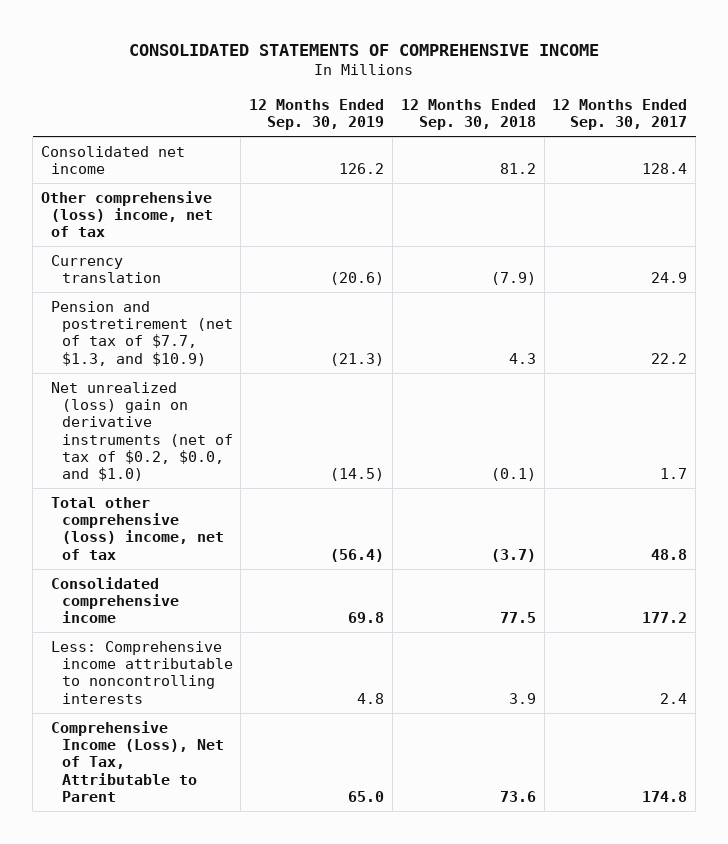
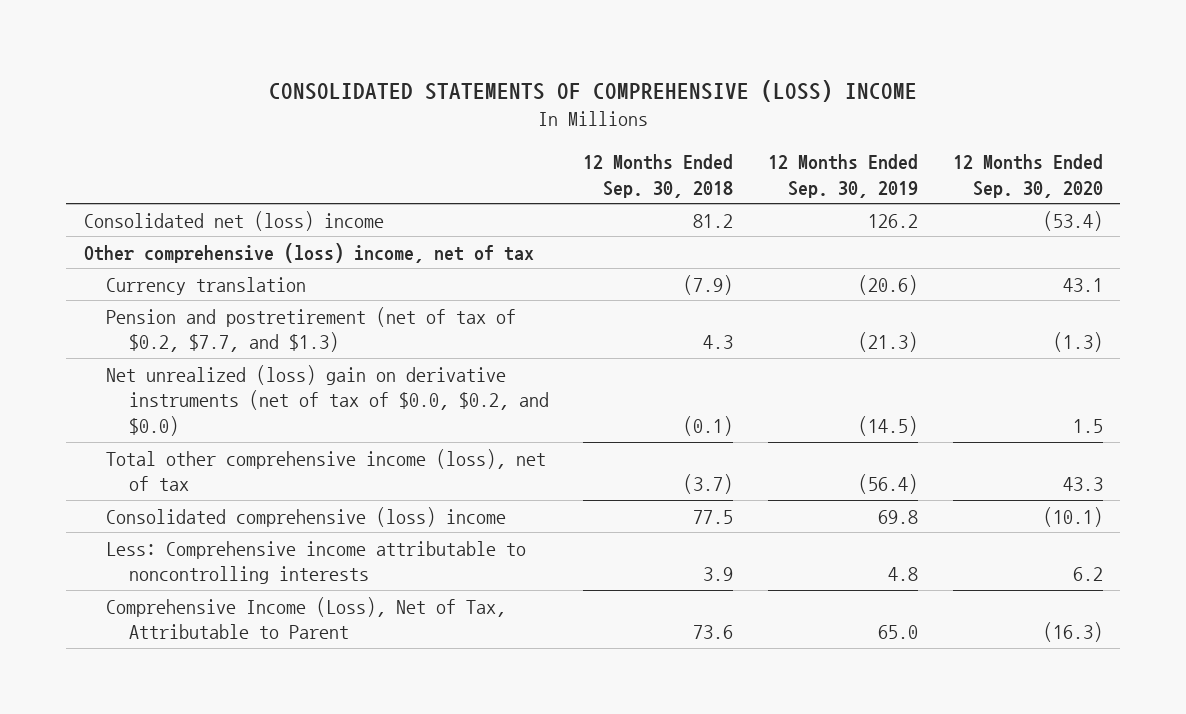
[129,43,600,56] CONSOLIDATED STATEMENTS OF COMPREHENSIVE INCOME -> [269,79,918,102] CONSOLIDATED STATEMENTS OF COMPREHENSIVE (LOSS) INCOME
[552,98,688,131] 12 Months Ended Sep. 30, 2017 -> none
none -> [952,153,1103,198] 12 Months Ended Sep. 30, 2020
[41,145,186,175] Consolidated net income -> [83,210,384,231] Consolidated net (loss) income
[51,300,233,366] Pension and postretirement (net of tax of $7.7, $1.3, and $10.9) -> [106,306,517,353] Pension and postretirement (net of tax of $0.2, $7.7, and $1.3)
[51,381,233,482] Net unrealized (loss) gain on derivative instruments (net of tax of $0.2, $0.0, and $1.0) -> [106,364,549,437] Net unrealized (loss) gain on derivative instruments (net of tax of $0.0, $0.2, and $0.0)
[51,496,224,560] Total other comprehensive (loss) income, net of tax -> [106,448,547,492] Total other comprehensive income (loss), net of tax
[51,576,179,624] Consolidated comprehensive income -> [106,506,507,527] Consolidated comprehensive (loss) income

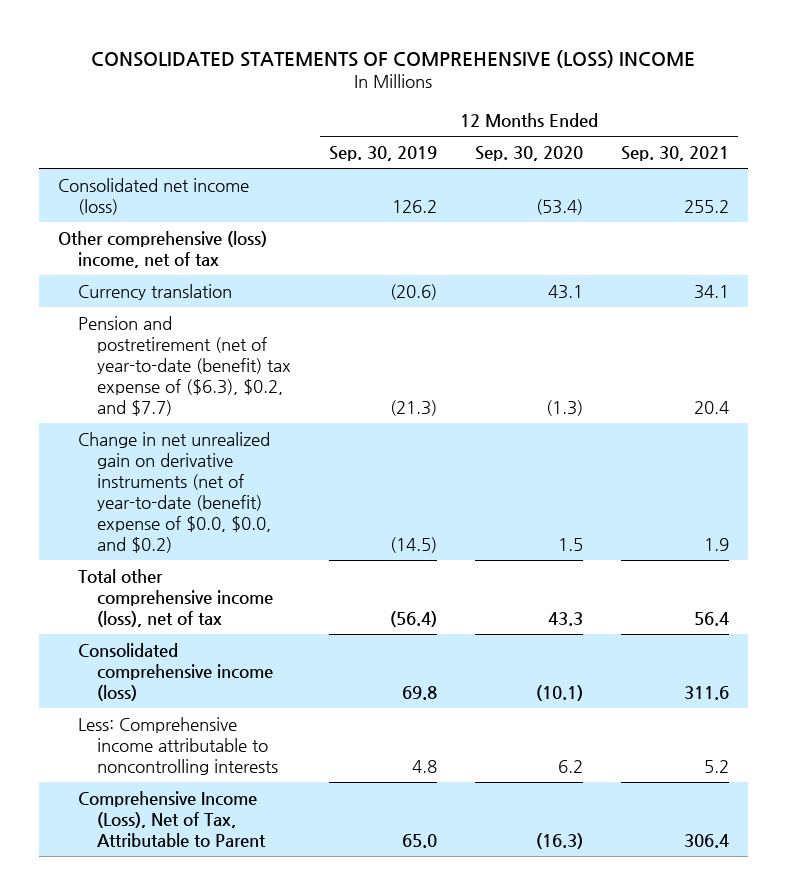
[583,153,734,198] 12 Months Ended Sep. 30, 2018 -> none
none -> [620,146,729,162] Sep. 30, 2021
[83,210,384,231] Consolidated net (loss) income -> [58,177,250,215] Consolidated net income (loss)
[106,306,517,353] Pension and postretirement (net of tax of $0.2, $7.7, and $1.3) -> [77,315,292,416] Pension and postretirement (net of year-to-date (benefit) tax expense of ($6.3), $0.2, and $7.7)
[106,364,549,437] Net unrealized (loss) gain on derivative instruments (net of tax of $0.0, $0.2, and $0.0) -> [77,431,272,553] Change in net unrealized gain on derivative instruments (net of year-to-date (benefit) expense of $0.0, $0.0, and $0.2)
[106,506,507,527] Consolidated comprehensive (loss) income -> [77,642,274,701] Consolidated comprehensive income (loss)

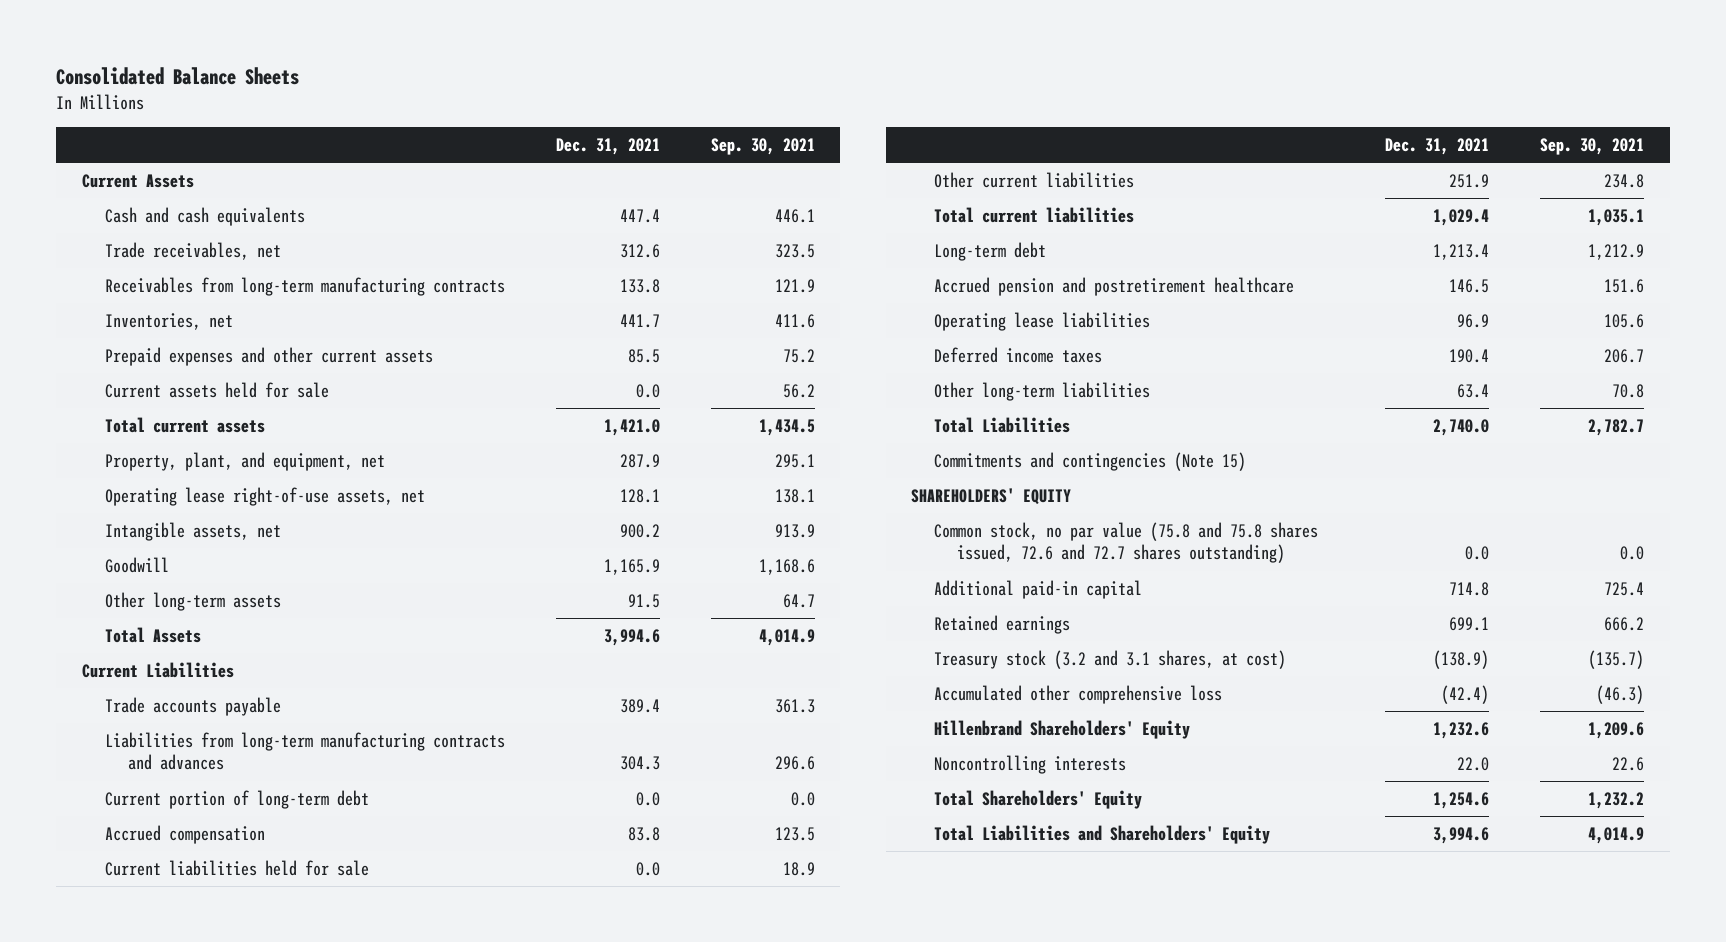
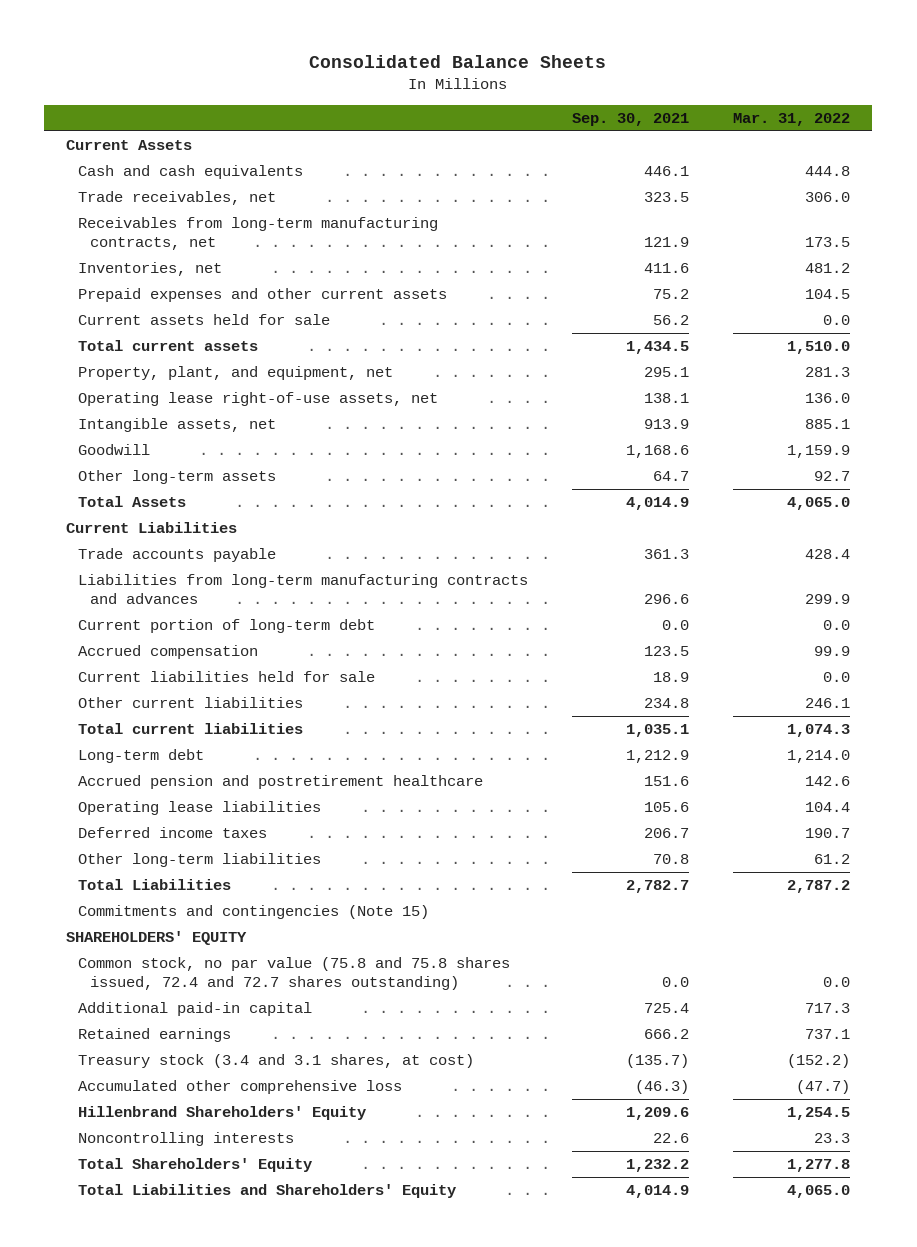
[555,138,660,156] Dec. 31, 2021 -> none
none -> [733,112,851,126] Mar. 31, 2022
[104,277,505,297] Receivables from long-term manufacturing contracts -> [78,217,439,250] Receivables from long-term manufacturing contracts, net
[934,522,1319,564] Common stock, no par value (75.8 and 75.8 shares issued, 72.6 and 72.7 shares outstanding) -> [78,957,511,990] Common stock, no par value (75.8 and 75.8 shares issued, 72.4 and 72.7 shares outstanding)
[934,650,1287,670] Treasury stock (3.2 and 3.1 shares, at cost) -> [78,1054,475,1069] Treasury stock (3.4 and 3.1 shares, at cost)

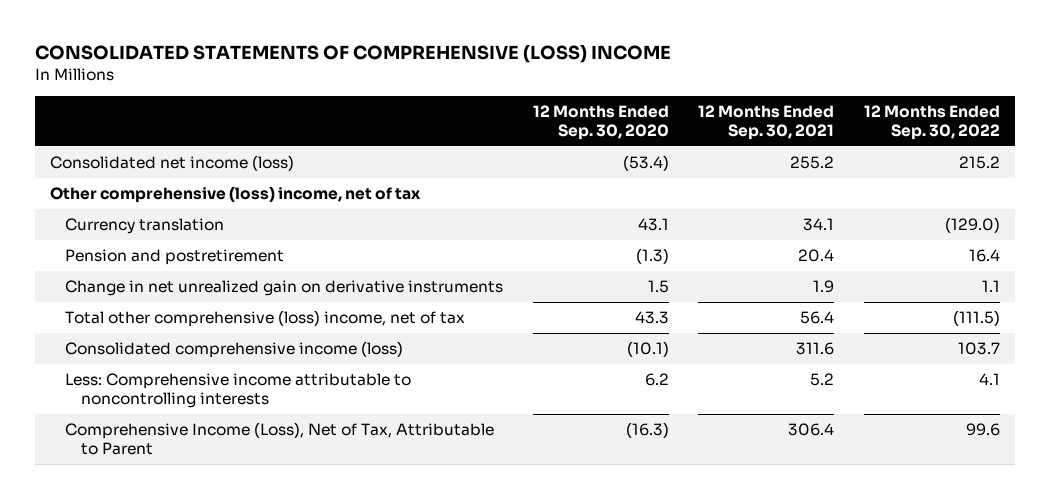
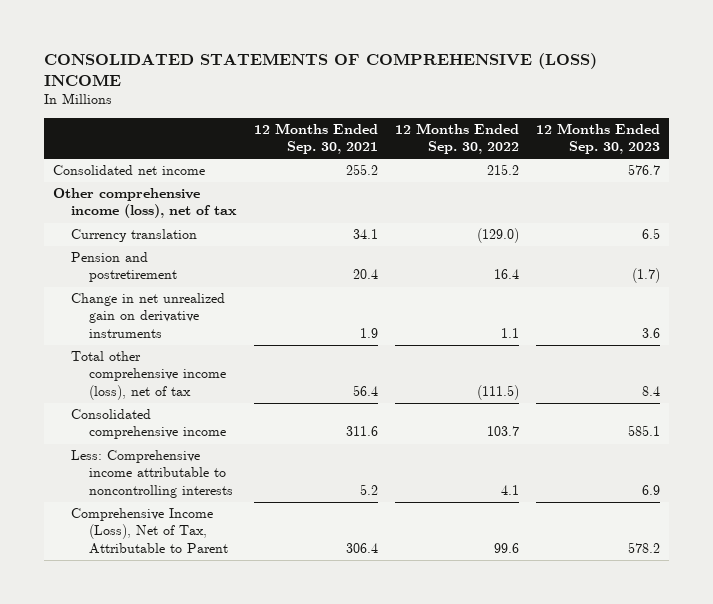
[532,104,669,140] 12 Months Ended Sep. 30, 2020 -> none
none -> [536,123,661,155] 12 Months Ended Sep. 30, 2023
[49,155,294,172] Consolidated net income (loss) -> [53,165,206,176] Consolidated net income
[49,186,421,204] Other comprehensive (loss) income, net of tax -> [53,188,238,219] Other comprehensive income (loss), net of tax
[65,310,466,328] Total other comprehensive (loss) income, net of tax -> [71,351,227,400] Total other comprehensive income (loss), net of tax
[65,341,404,359] Consolidated comprehensive income (loss) -> [71,409,227,440] Consolidated comprehensive income

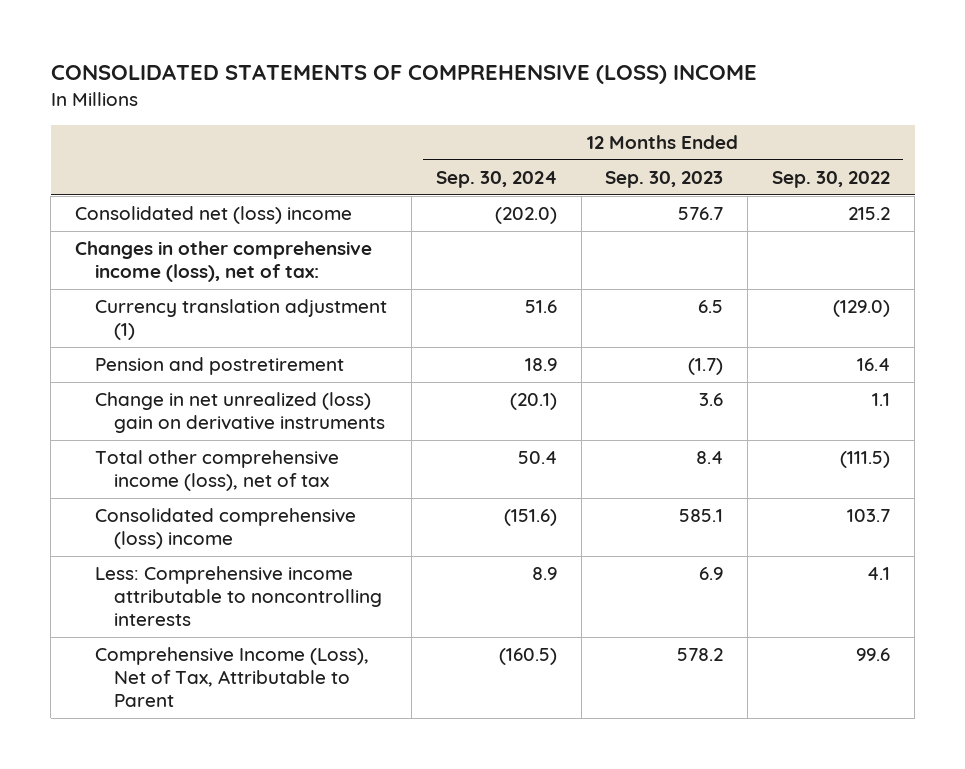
[253,123,378,155] 12 Months Ended Sep. 30, 2021 -> none
none -> [435,170,557,188] Sep. 30, 2024
[53,165,206,176] Consolidated net income -> [75,206,353,225] Consolidated net (loss) income
[53,188,238,219] Other comprehensive income (loss), net of tax -> [75,241,373,283] Changes in other comprehensive income (loss), net of tax:
[71,229,198,243] Currency translation -> [94,299,387,341] Currency translation adjustment (1)
[71,293,226,338] Change in net unrealized gain on derivative instruments -> [94,392,386,434] Change in net unrealized (loss) gain on derivative instruments
[71,409,227,440] Consolidated comprehensive income -> [94,508,356,550] Consolidated comprehensive (loss) income

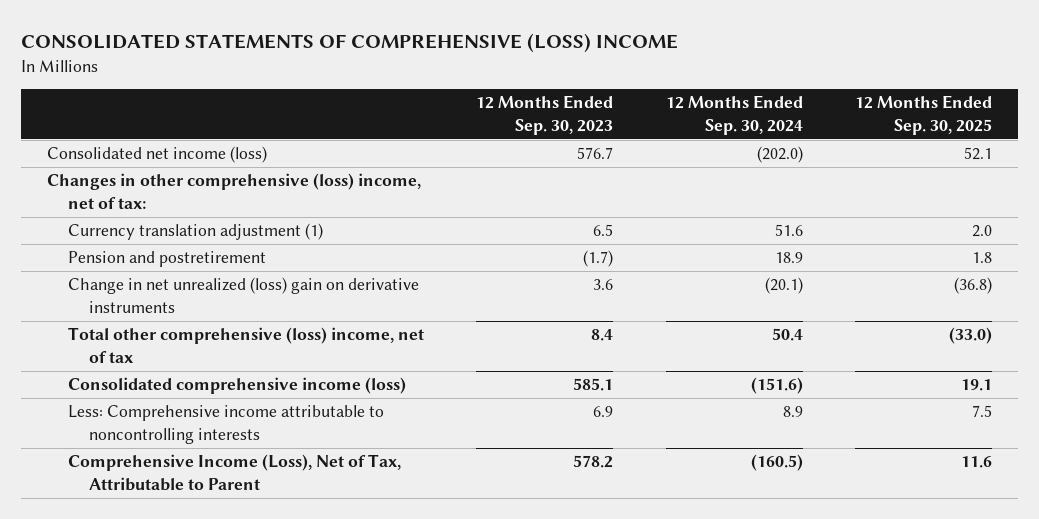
[772,170,891,188] Sep. 30, 2022 -> none
none -> [854,95,992,135] 12 Months Ended Sep. 30, 2025
[75,206,353,225] Consolidated net (loss) income -> [47,146,268,164] Consolidated net income (loss)
[75,241,373,283] Changes in other comprehensive income (loss), net of tax: -> [47,173,422,209] Changes in other comprehensive (loss) income, net of tax:
[94,450,339,492] Total other comprehensive income (loss), net of tax -> [68,327,425,363] Total other comprehensive (loss) income, net of tax
[94,508,356,550] Consolidated comprehensive (loss) income -> [68,377,407,395] Consolidated comprehensive income (loss)

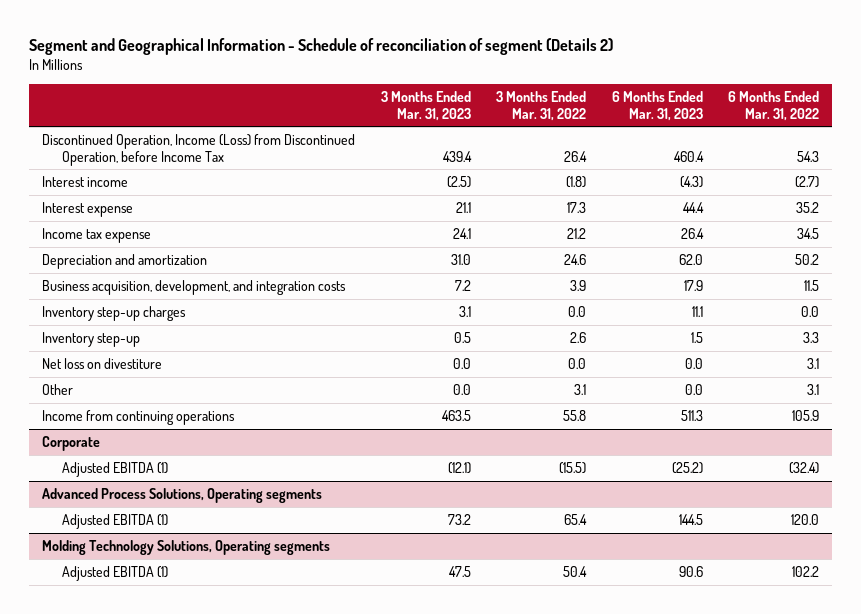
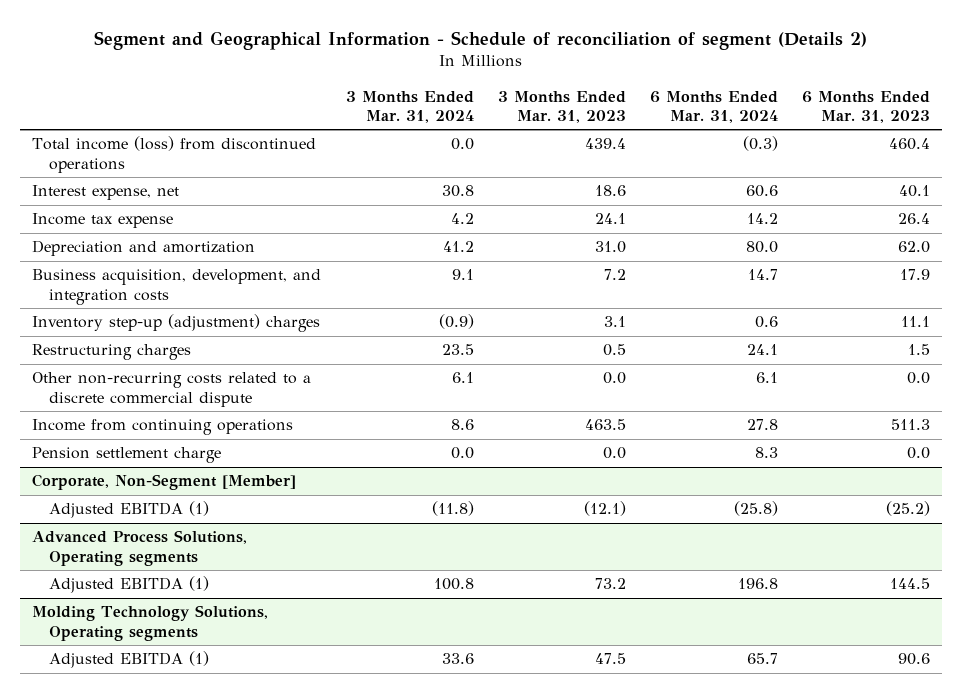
[496,91,587,121] 3 Months Ended Mar. 31, 2022 -> none
[727,91,819,121] 6 Months Ended Mar. 31, 2022 -> none
none -> [345,90,474,124] 3 Months Ended Mar. 31, 2024
none -> [650,90,779,124] 6 Months Ended Mar. 31, 2024
[42,176,129,188] Interest income -> none
[42,134,356,166] Discontinued Operation, Income (Loss) from Discontinued Operation, before Income Tax -> [32,136,317,173] Total income (loss) from discontinued operations
[42,202,134,218] Interest expense -> [32,185,180,201] Interest expense, net
[455,202,471,214] 21.1 -> [594,185,626,197] 18.6
[682,202,704,214] 44.4 -> [899,185,931,198] 40.1
[42,358,163,370] Net loss on divestiture -> none
[42,306,187,322] Inventory step-up charges -> [32,314,321,333] Inventory step-up (adjustment) charges
[42,332,141,348] Inventory step-up -> [32,344,192,361] Restructuring charges
[42,384,74,396] Other -> [32,372,312,407] Other non-recurring costs related to a discrete commercial dispute
none -> [32,447,222,464] Pension settlement charge
[42,436,101,452] Corporate -> [32,474,297,491] Corporate, Non-Segment [Member]

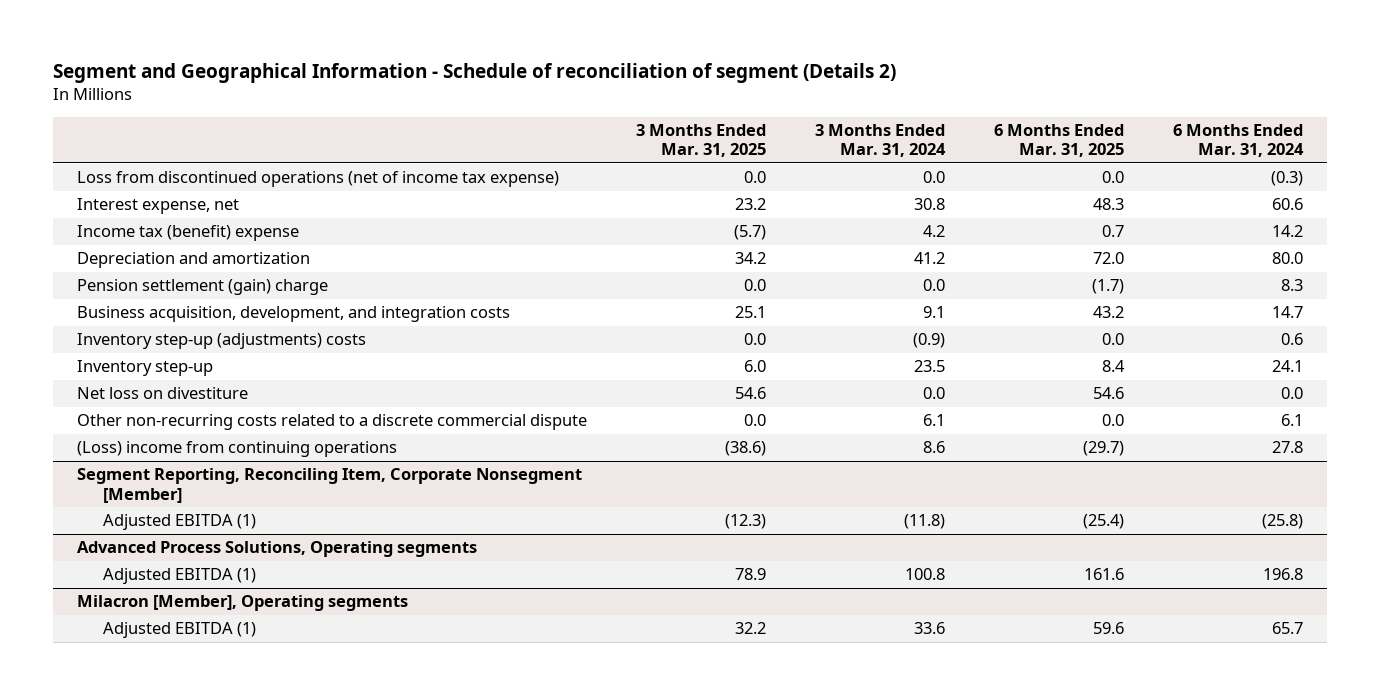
[497,90,626,124] 3 Months Ended Mar. 31, 2023 -> none
[802,90,931,124] 6 Months Ended Mar. 31, 2023 -> none
none -> [636,123,767,158] 3 Months Ended Mar. 31, 2025
none -> [994,123,1125,158] 6 Months Ended Mar. 31, 2025
[32,136,317,173] Total income (loss) from discontinued operations -> [77,171,560,188] Loss from discontinued operations (net of income tax expense)
[32,213,174,229] Income tax expense -> [77,225,300,242] Income tax (benefit) expense
none -> [77,279,329,296] Pension settlement (gain) charge
[32,314,321,333] Inventory step-up (adjustment) charges -> [77,333,367,350] Inventory step-up (adjustments) costs
[32,344,192,361] Restructuring charges -> [77,360,214,377] Inventory step-up
none -> [77,387,249,400] Net loss on divestiture
[32,447,222,464] Pension settlement charge -> none
[32,419,294,436] Income from continuing operations -> [77,441,398,458] (Loss) income from continuing operations
[32,474,297,491] Corporate, Non-Segment [Member] -> [77,468,583,503] Segment Reporting, Reconciling Item, Corporate Nonsegment [Member]
[32,605,269,641] Molding Technology Solutions, Operating segments -> none
none -> [77,595,409,612] Milacron [Member], Operating segments

